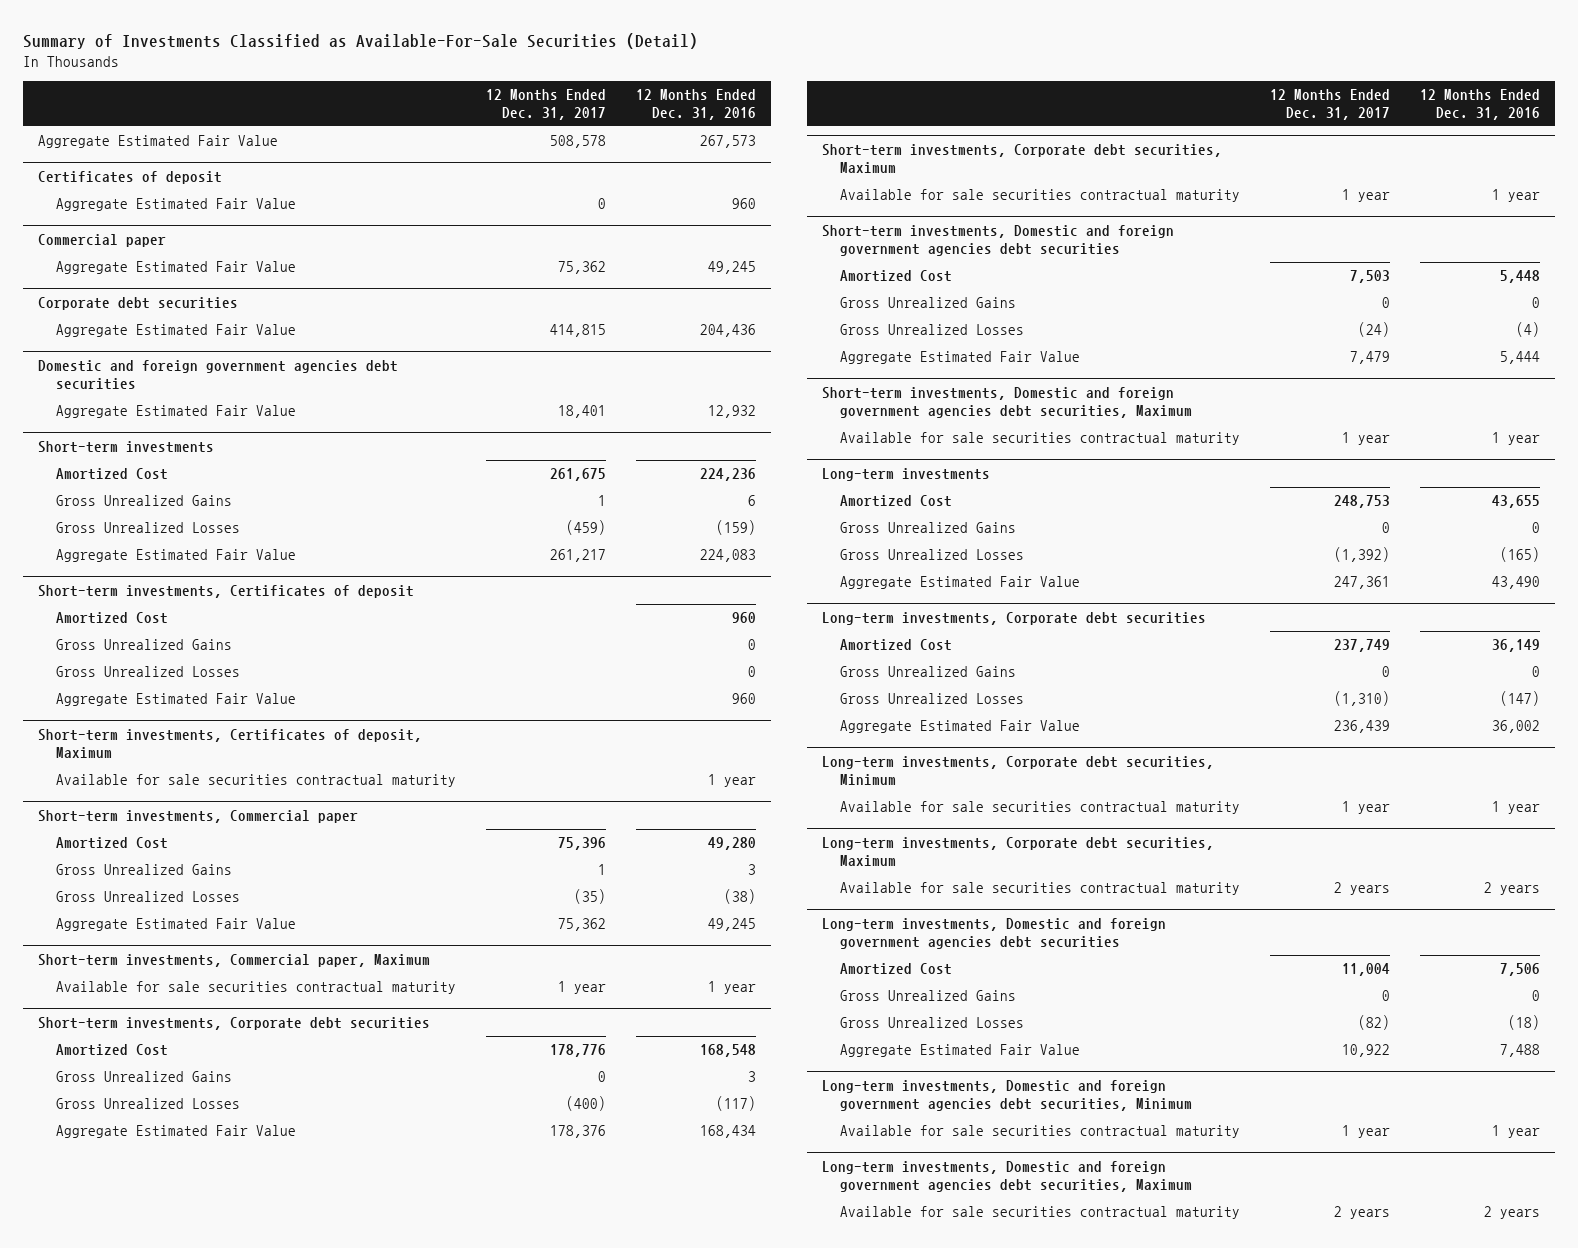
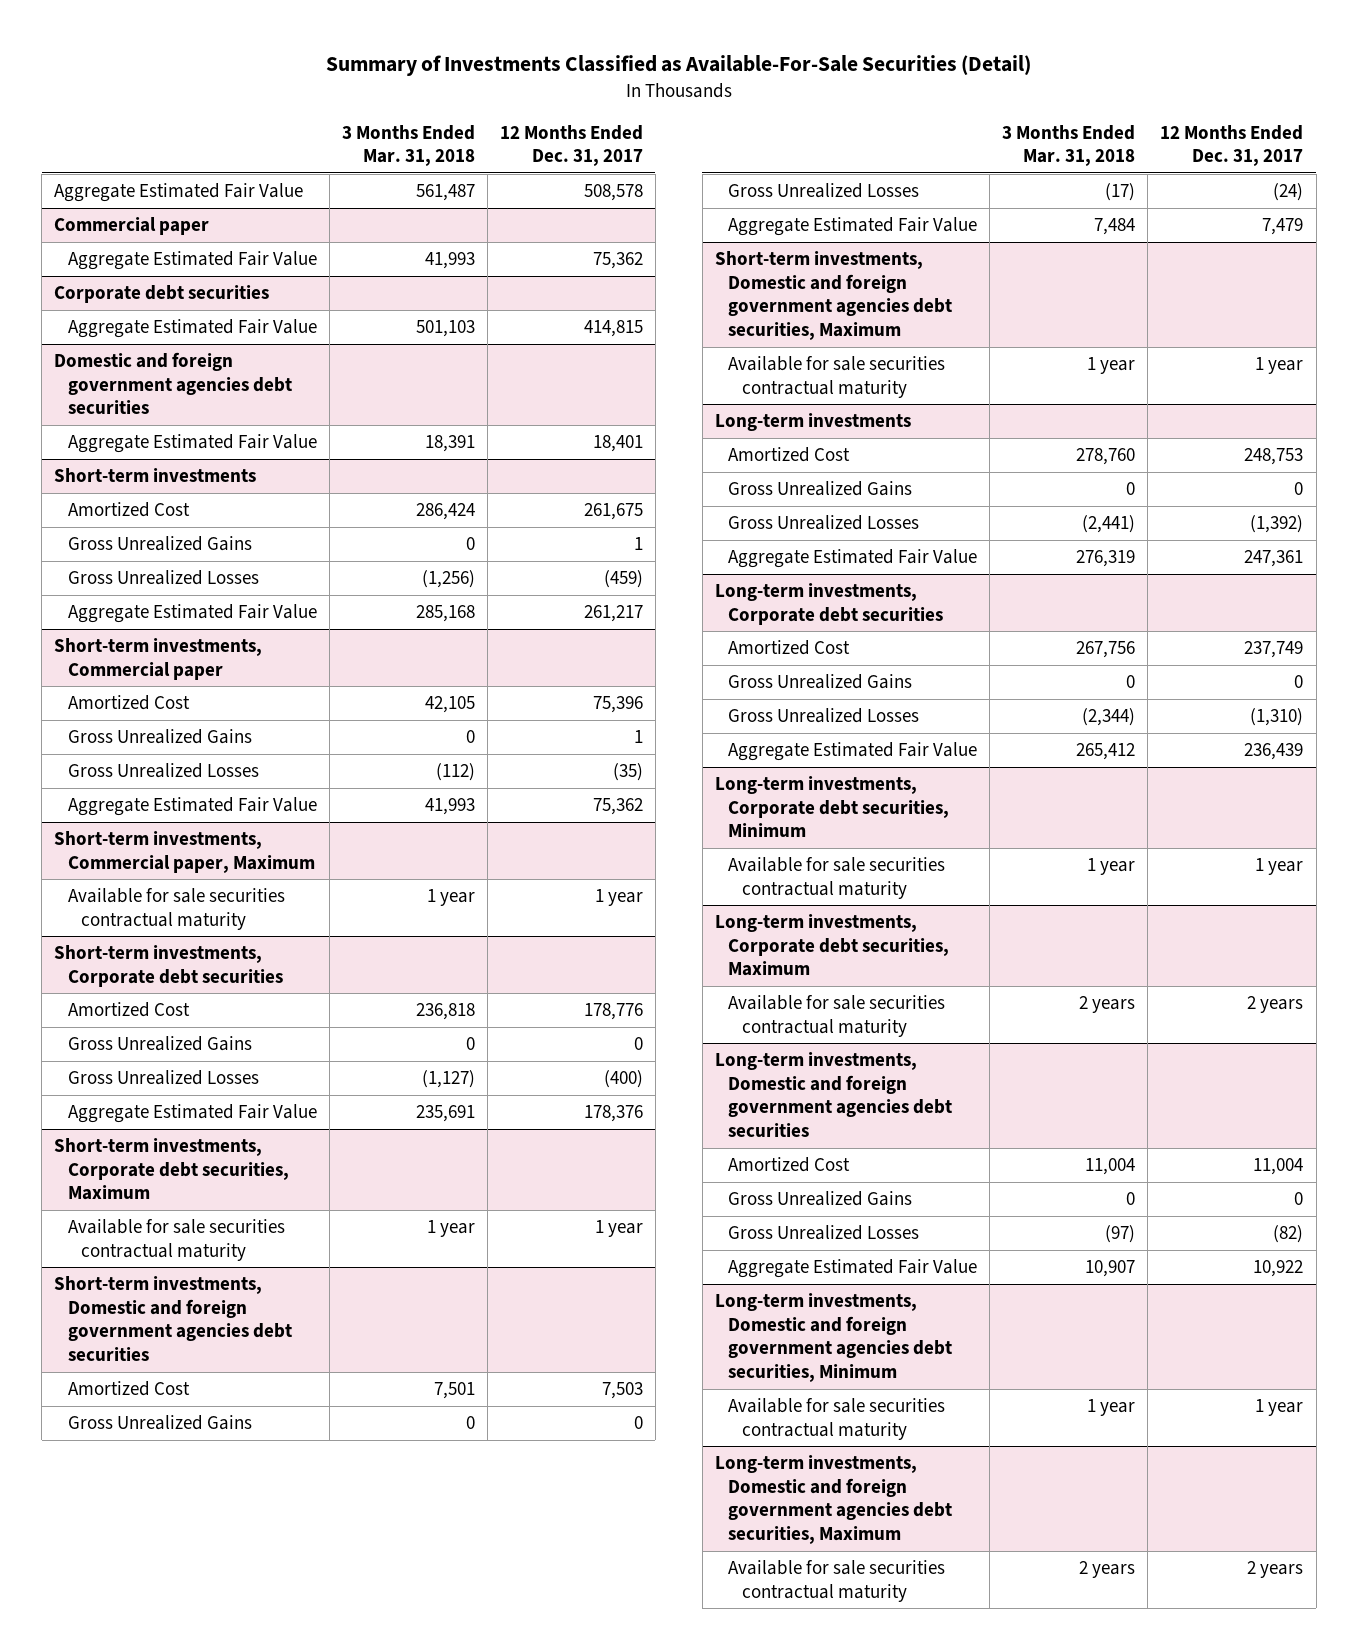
[635,89,756,121] 12 Months Ended Dec. 31, 2016 -> none
none -> [341,124,475,167] 3 Months Ended Mar. 31, 2018
[38,171,223,185] Certificates of deposit -> none
[55,198,296,212] Aggregate Estimated Fair Value -> none
[38,585,415,599] Short-term investments, Certificates of deposit -> none
[55,612,168,625] Amortized Cost -> none
[55,639,232,651] Gross Unrealized Gains -> none
[55,666,240,678] Gross Unrealized Losses -> none
[55,693,296,707] Aggregate Estimated Fair Value -> none
[38,729,423,759] Short-term investments, Certificates of deposit, Maximum -> none
[55,774,456,788] Available for sale securities contractual maturity -> none

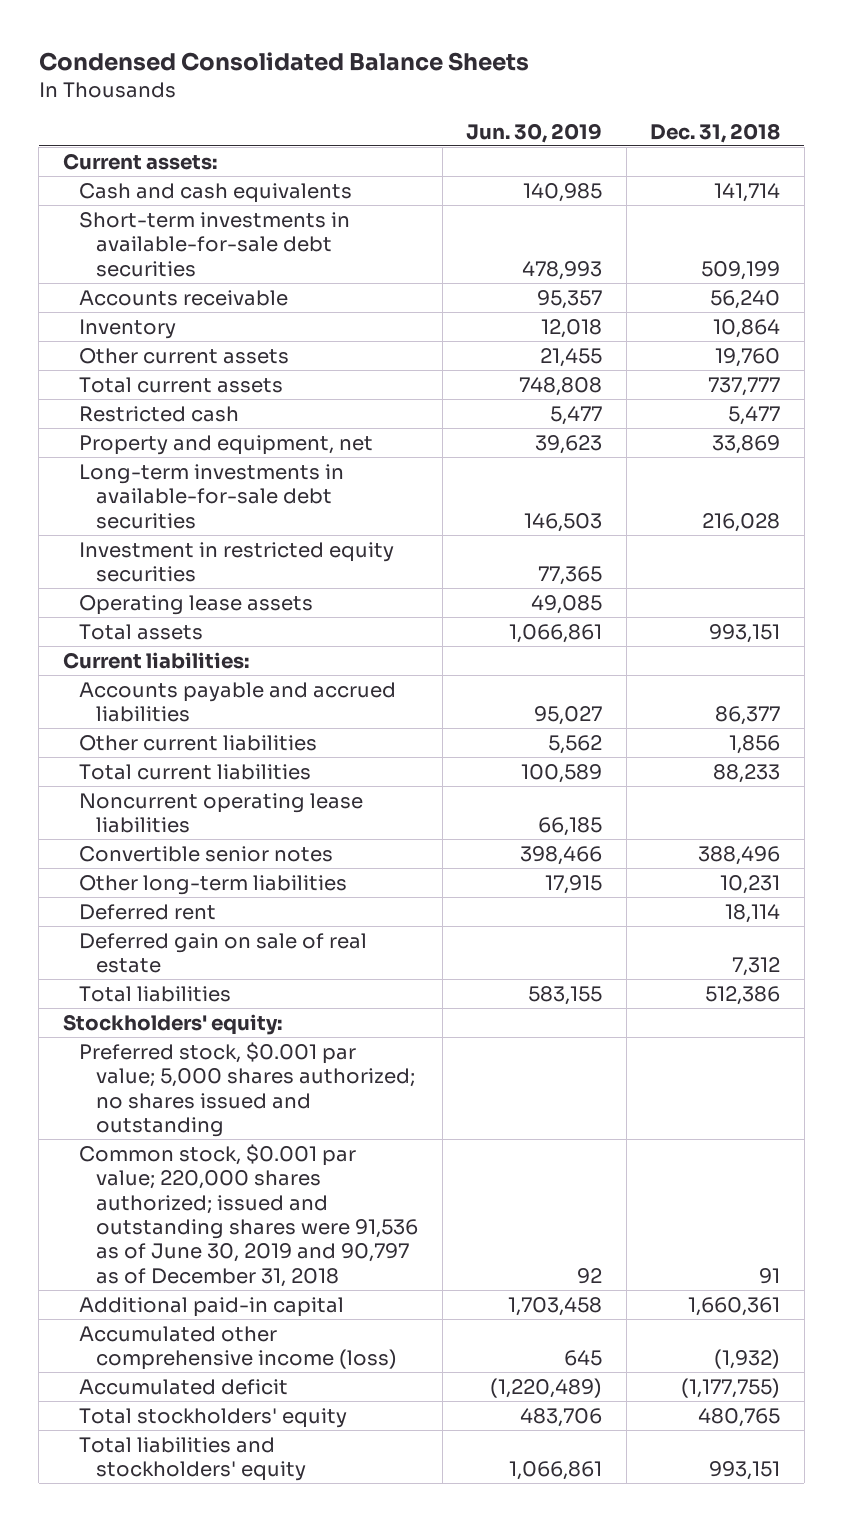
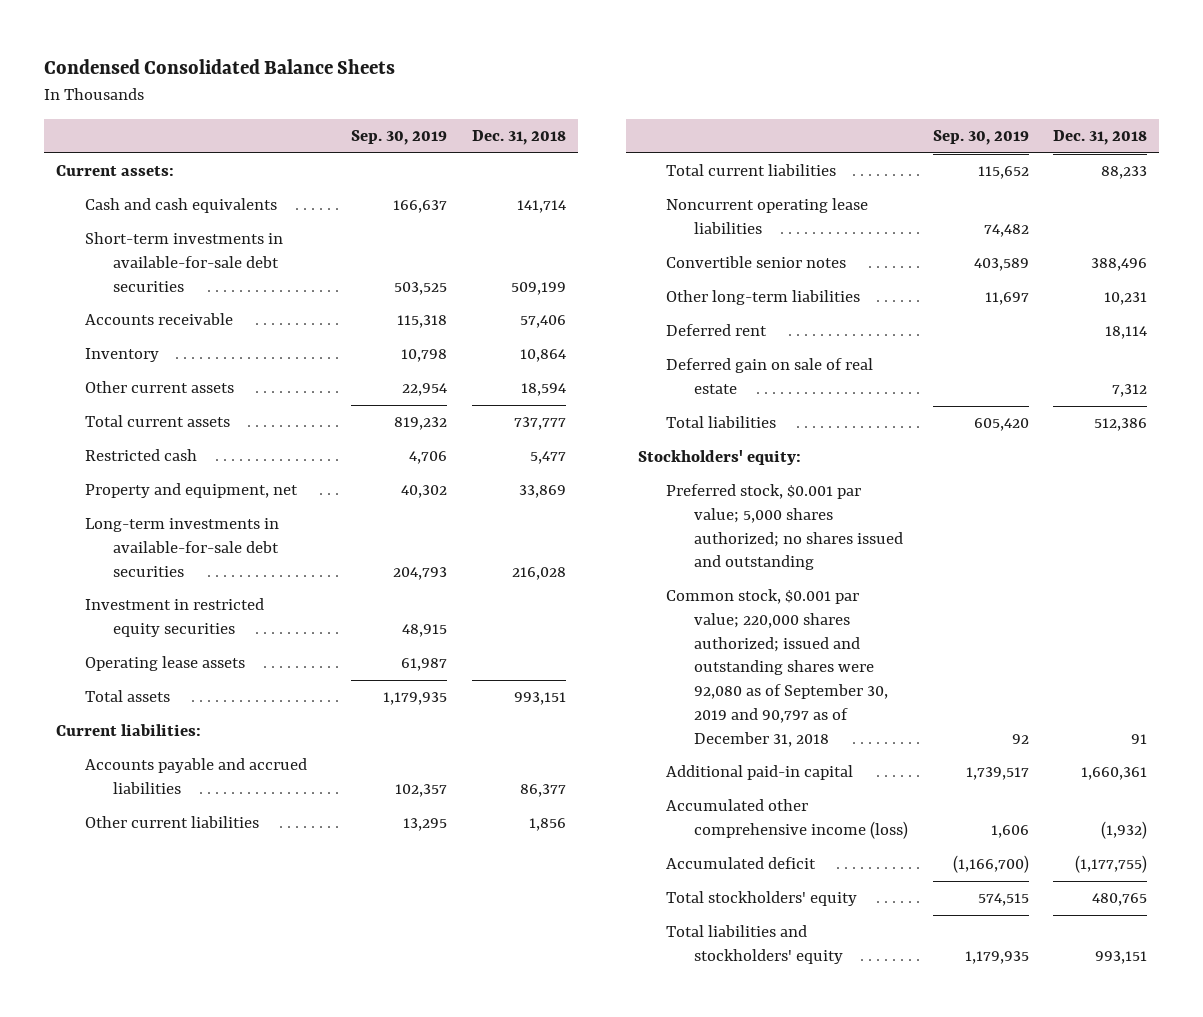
[466,122,603,143] Jun. 30, 2019 -> none
none -> [351,130,448,146] Sep. 30, 2019
[710,289,781,309] 56,240 -> [519,315,566,329] 57,406
[715,347,781,367] 19,760 -> [520,383,566,397] 18,594
[79,1143,419,1287] Common stock, $0.001 par value; 220,000 shares authorized; issued and outstanding shares were 91,536 as of June 30, 2019 and 90,797 as of December 31, 2018 -> [665,589,889,747] Common stock, $0.001 par value; 220,000 shares authorized; issued and outstanding shares were 92,080 as of September 30, 2019 and 90,797 as of December 31, 2018

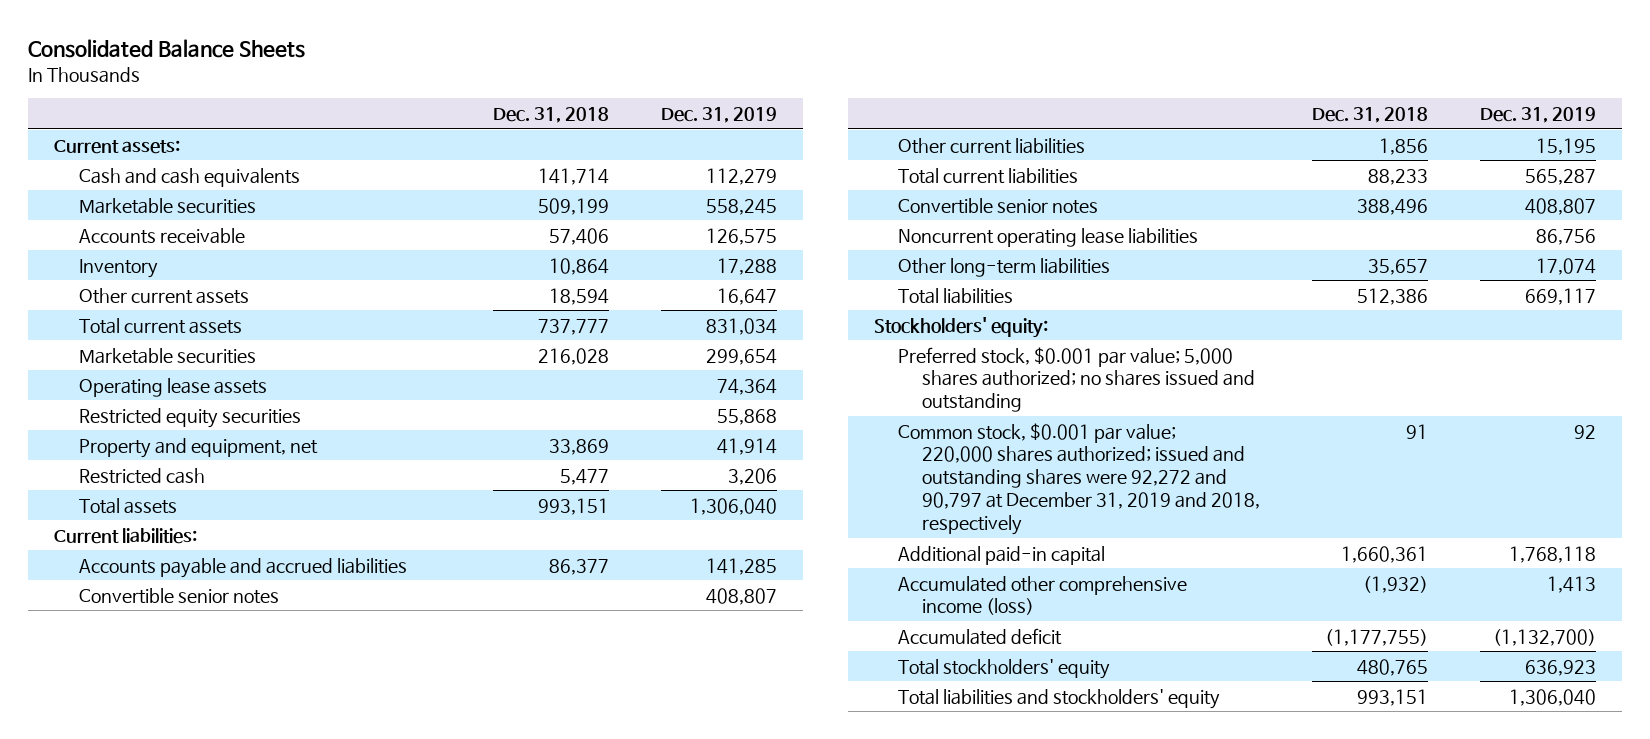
[44,58,396,74] Condensed Consolidated Balance Sheets -> [28,39,306,59] Consolidated Balance Sheets
[351,130,448,146] Sep. 30, 2019 -> none
none -> [660,107,777,124] Dec. 31, 2019
[84,232,283,292] Short-term investments in available-for-sale debt securities -> [78,197,256,214] Marketable securities
[84,598,264,638] Investment in restricted equity securities -> none
[84,518,279,577] Long-term investments in available-for-sale debt securities -> [78,347,256,364] Marketable securities
none -> [78,407,301,428] Restricted equity securities
[84,483,298,499] Property and equipment, net -> [78,437,318,458] Property and equipment, net
[84,449,197,462] Restricted cash -> [78,467,205,484] Restricted cash
none -> [78,587,279,604] Convertible senior notes
[665,324,767,337] Deferred rent -> none
[665,358,873,395] Deferred gain on sale of real estate -> none
[665,198,868,235] Noncurrent operating lease liabilities -> [897,227,1198,247] Noncurrent operating lease liabilities
[1103,292,1147,306] 10,231 -> [1368,258,1429,275] 35,657
[665,589,889,747] Common stock, $0.001 par value; 220,000 shares authorized; issued and outstanding shares were 92,080 as of September 30, 2019 and 90,797 as of December 31, 2018 -> [897,422,1261,535] Common stock, $0.001 par value; 220,000 shares authorized; issued and outstanding shares were 92,272 and 90,797 at December 31, 2019 and 2018, respectively

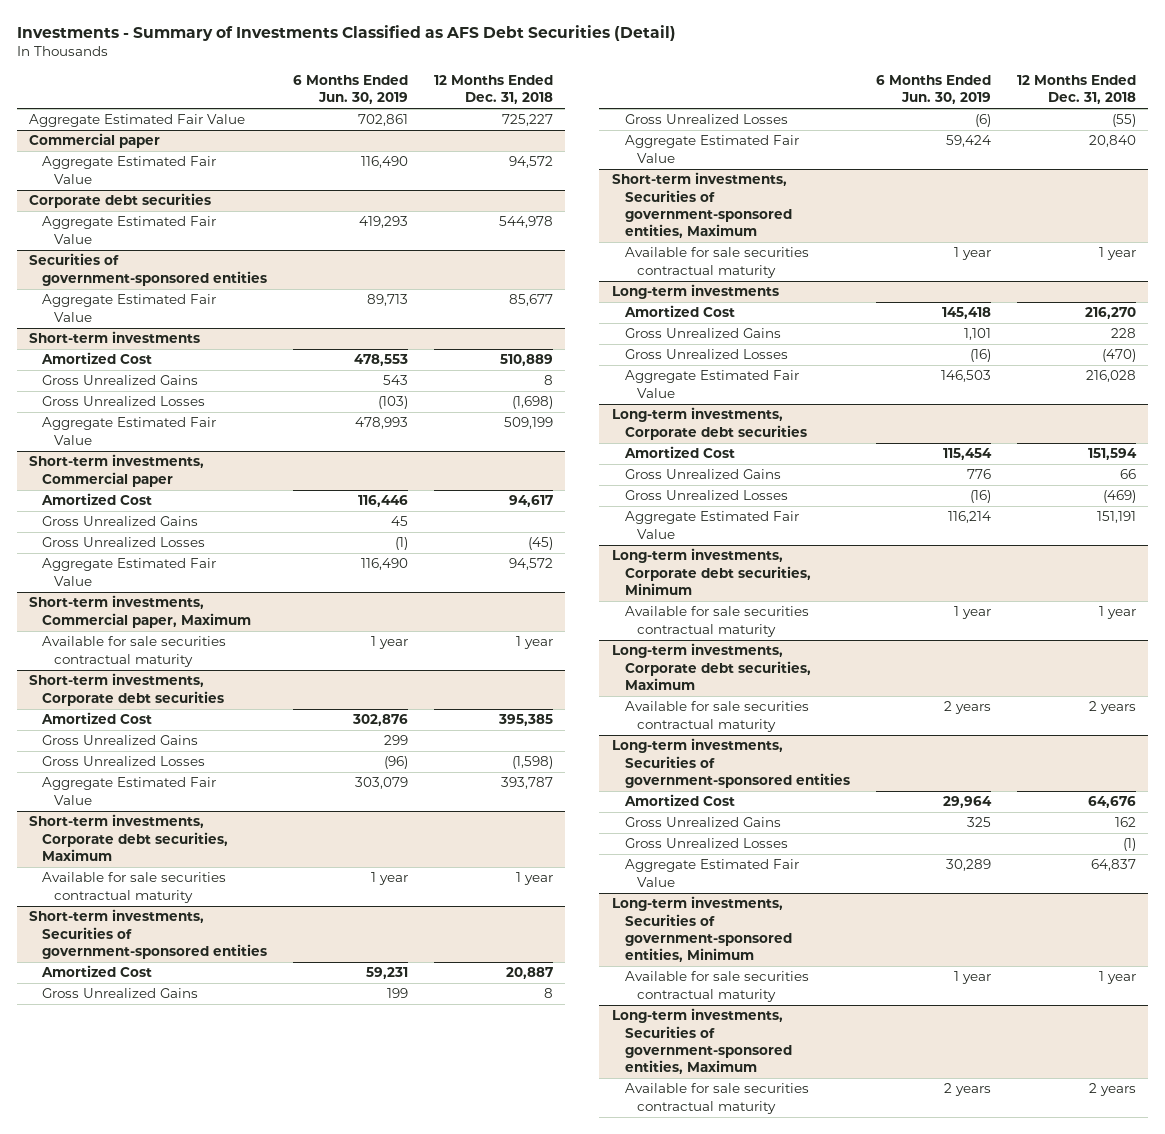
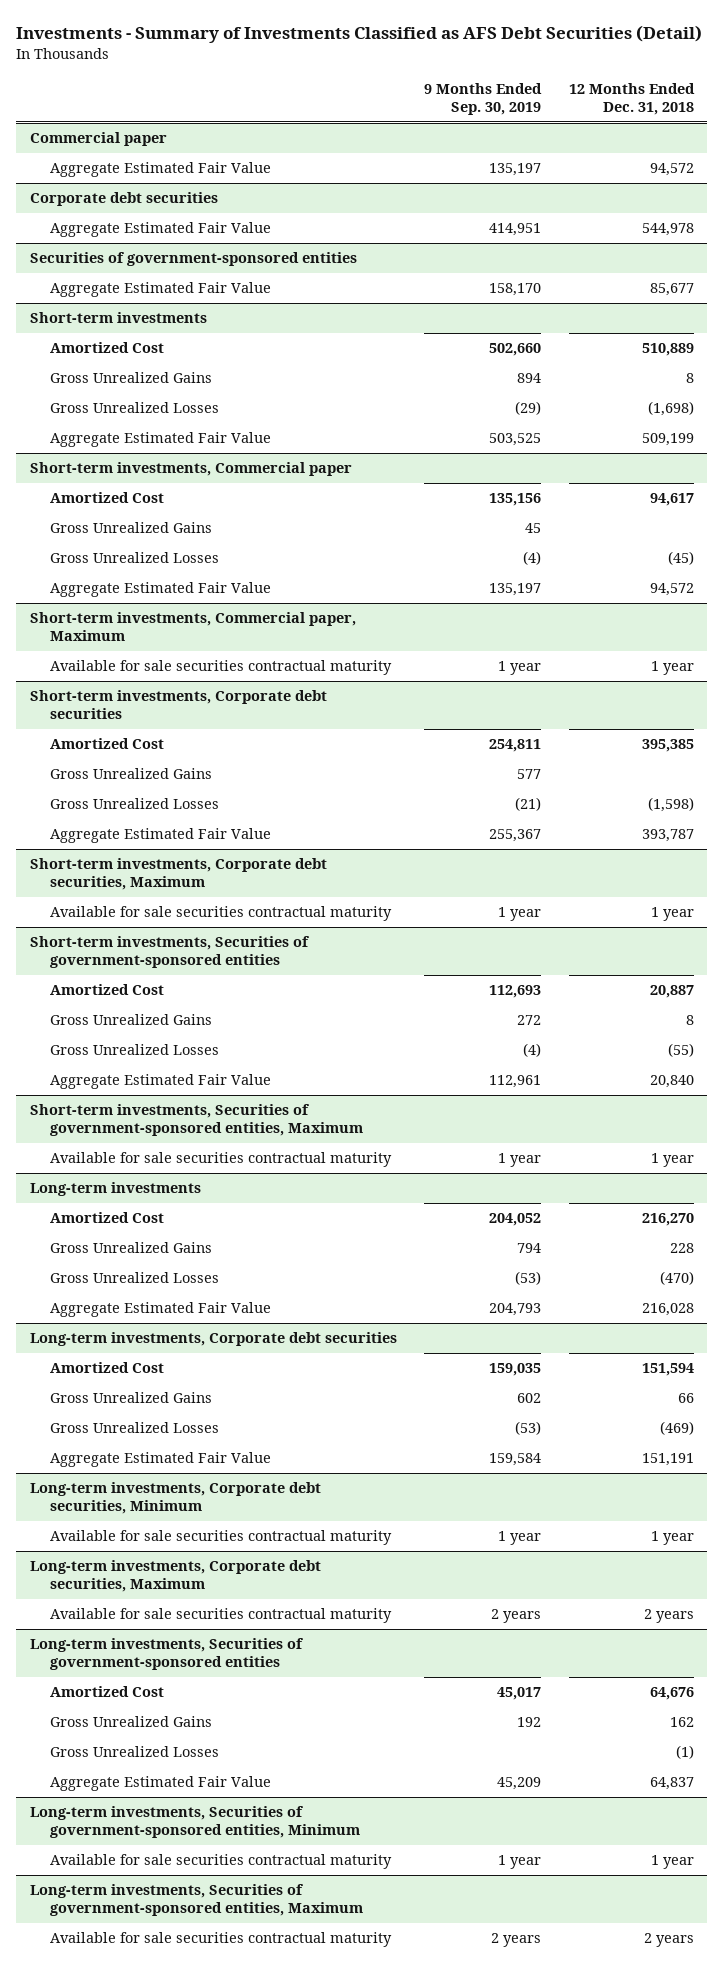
[292,75,408,105] 6 Months Ended Jun. 30, 2019 -> none
none -> [424,82,543,116] 9 Months Ended Sep. 30, 2019
[29,114,246,128] Aggregate Estimated Fair Value -> none

